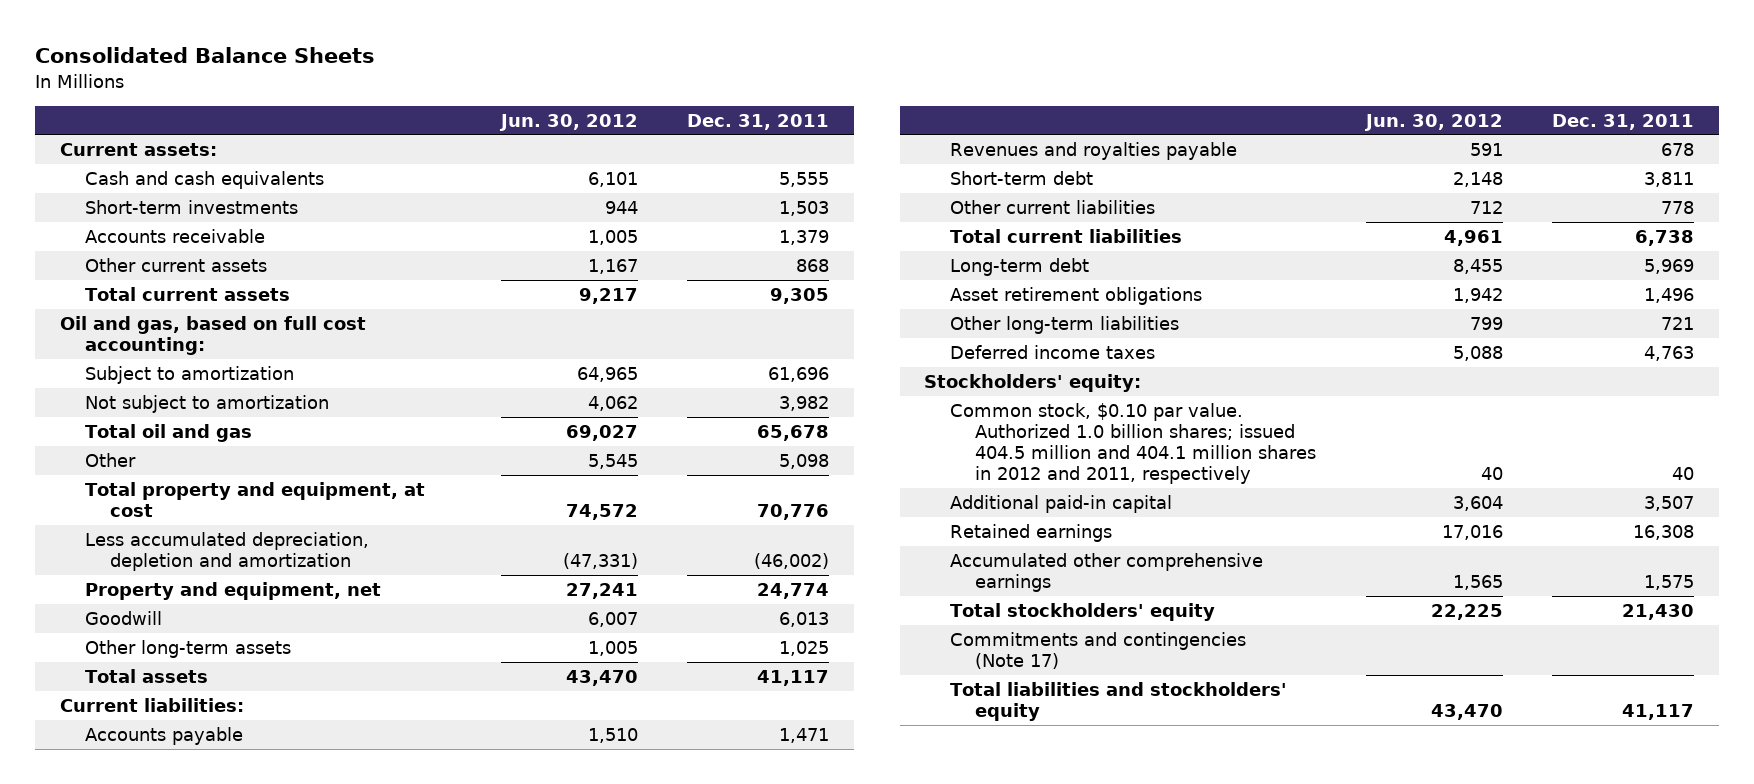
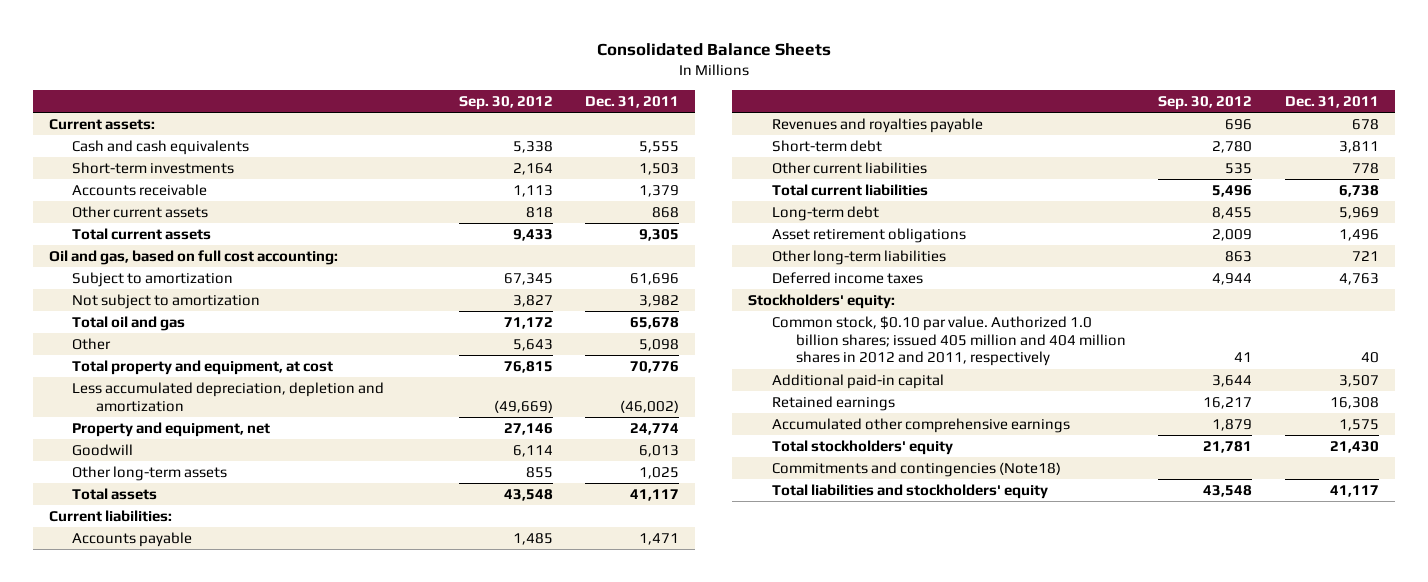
[498,113,638,131] Jun. 30, 2012 -> none
none -> [458,95,553,110] Sep. 30, 2012
[949,402,1317,485] Common stock, $0.10 par value. Authorized 1.0 billion shares; issued 404.5 million and 404.1 million shares in 2012 and 2011, respectively -> [772,315,1126,367] Common stock, $0.10 par value. Authorized 1.0 billion shares; issued 405 million and 404 million shares in 2012 and 2011, respectively
[949,631,1246,670] Commitments and contingencies (Note 17) -> [772,461,1062,477] Commitments and contingencies (Note18)

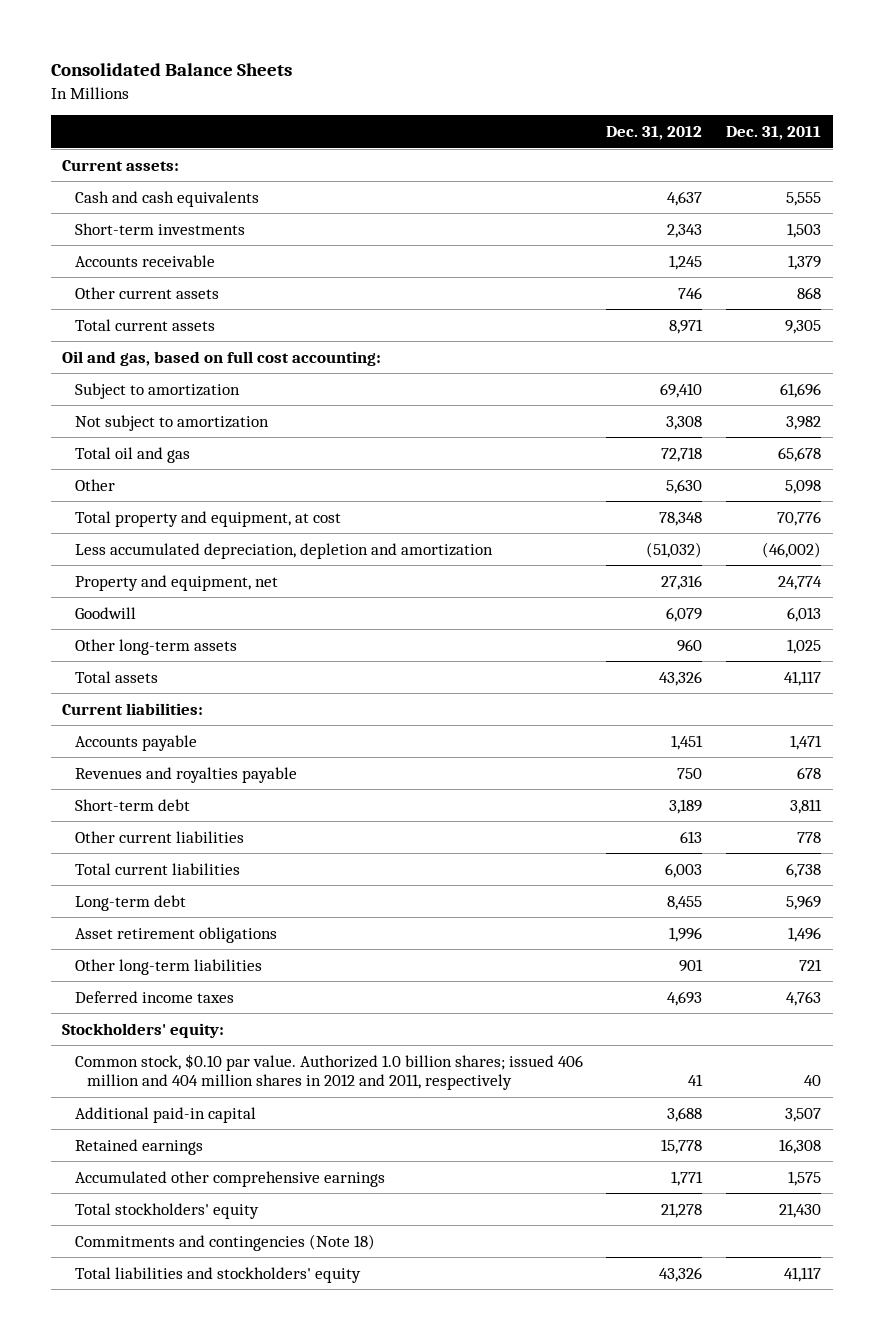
[458,95,553,110] Sep. 30, 2012 -> none
none -> [606,126,703,141] Dec. 31, 2012
[772,315,1126,367] Common stock, $0.10 par value. Authorized 1.0 billion shares; issued 405 million and 404 million shares in 2012 and 2011, respectively -> [74,1053,583,1091] Common stock, $0.10 par value. Authorized 1.0 billion shares; issued 406 million and 404 million shares in 2012 and 2011, respectively
[772,461,1062,477] Commitments and contingencies (Note18) -> [74,1233,375,1251] Commitments and contingencies (Note 18)

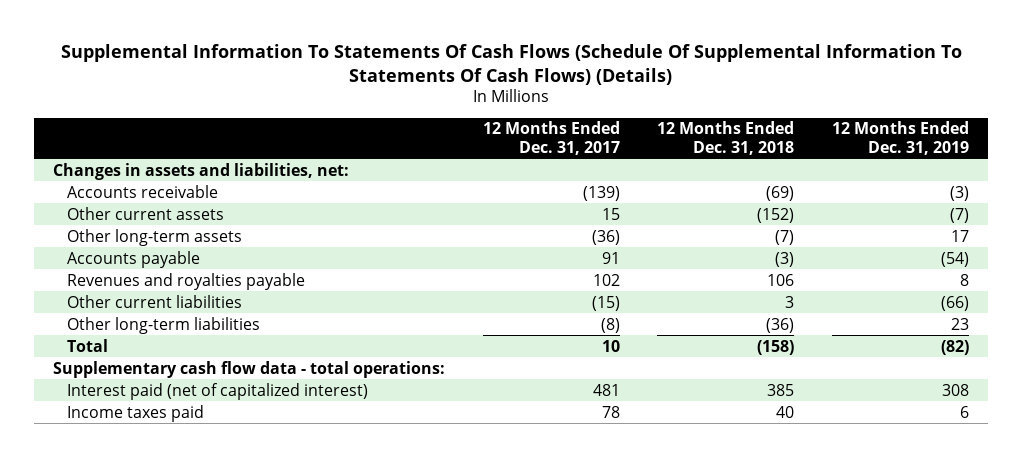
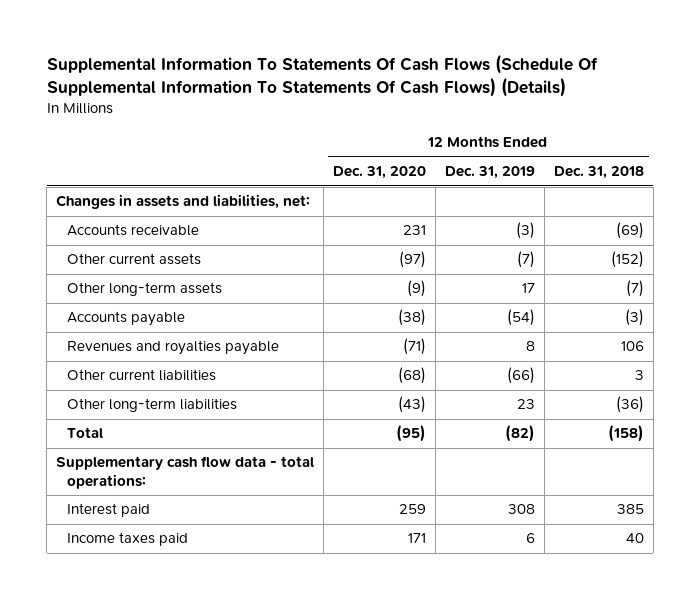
[482,121,620,155] 12 Months Ended Dec. 31, 2017 -> none
none -> [332,166,426,180] Dec. 31, 2020
[67,382,369,400] Interest paid (net of capitalized interest) -> [67,503,151,518] Interest paid

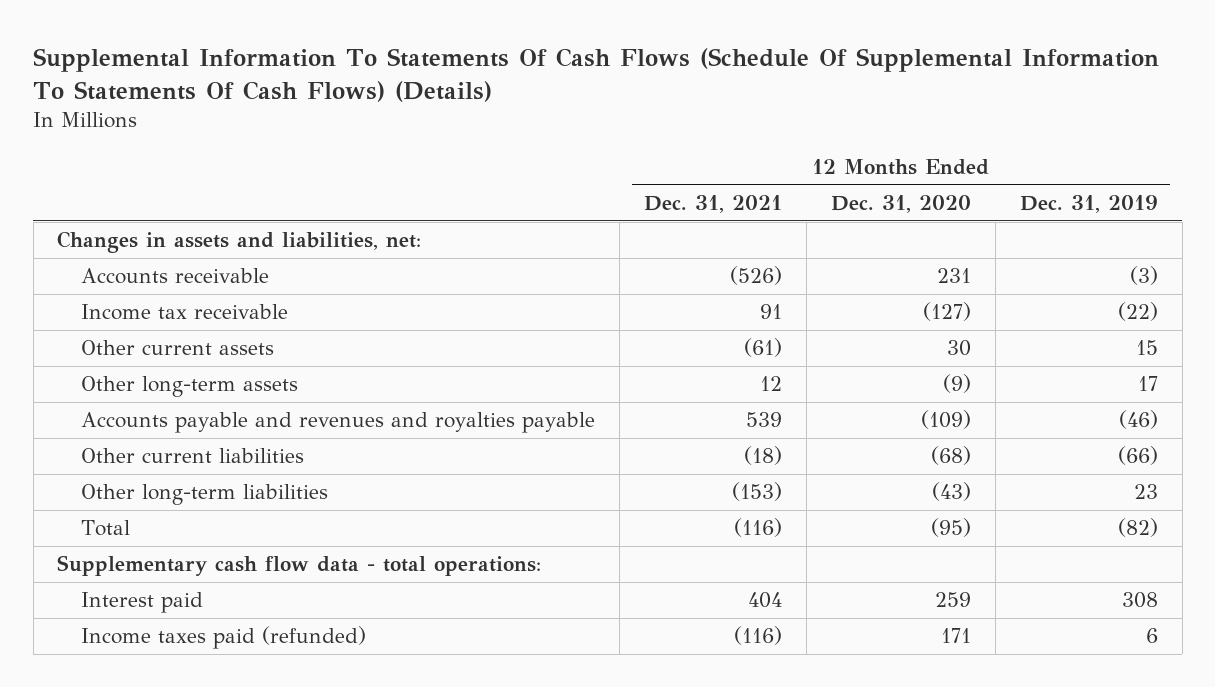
[553,166,644,180] Dec. 31, 2018 -> none
none -> [644,194,783,213] Dec. 31, 2021
none -> [81,304,289,321] Income tax receivable
[398,251,426,269] (97) -> [946,340,971,357] 30
[516,251,535,269] (7) -> [1135,340,1158,356] 15
[67,311,186,327] Accounts payable -> none
[67,340,280,356] Revenues and royalties payable -> [81,412,596,434] Accounts payable and revenues and royalties payable
[402,338,426,356] (71) -> [920,410,971,430] (109)
[525,341,535,352] 8 -> [1118,410,1158,430] (46)
[67,532,189,547] Income taxes paid -> [81,626,367,650] Income taxes paid (refunded)

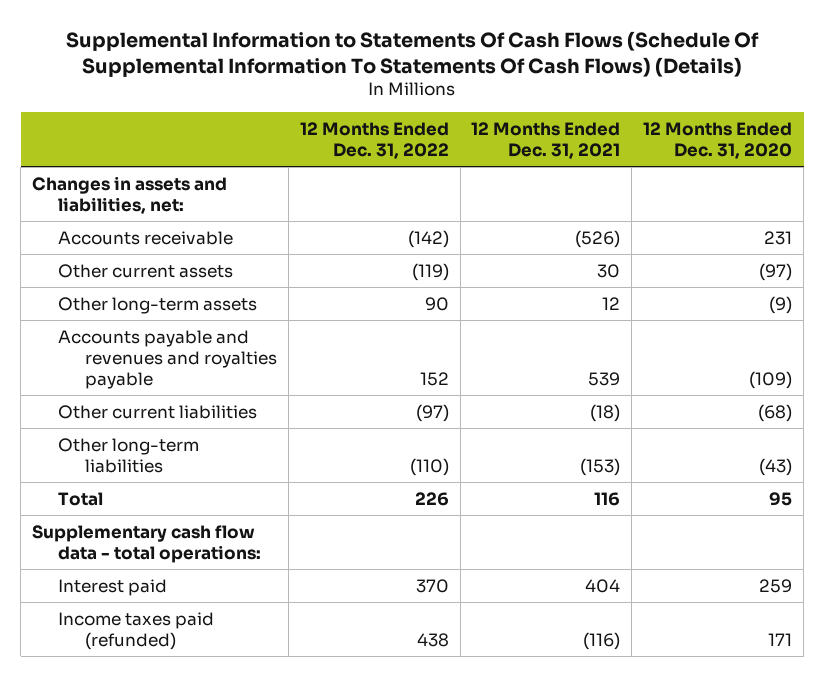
[33,47,1160,102] Supplemental Information To Statements Of Cash Flows (Schedule Of Supplemental Information To Statements Of Cash Flows) (Details) -> [66,30,760,77] Supplemental Information to Statements Of Cash Flows (Schedule Of Supplemental Information To Statements Of Cash Flows) (Details)
[1019,194,1158,213] Dec. 31, 2019 -> none
none -> [299,121,449,159] 12 Months Ended Dec. 31, 2022
[81,304,289,321] Income tax receivable -> none
[744,338,783,358] (61) -> [597,263,621,278] 30
[946,340,971,357] 30 -> [759,262,793,281] (97)
[734,518,783,538] (116) -> [594,491,621,506] 116
[930,518,971,538] (95) -> [769,491,793,506] 95

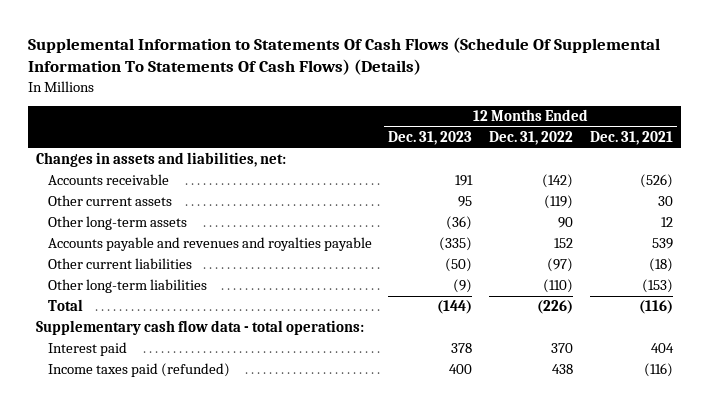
[643,121,793,159] 12 Months Ended Dec. 31, 2020 -> none
none -> [388,131,473,146] Dec. 31, 2023
[414,491,449,506] 226 -> [537,300,574,315] (226)
[594,491,621,506] 116 -> [638,300,673,315] (116)

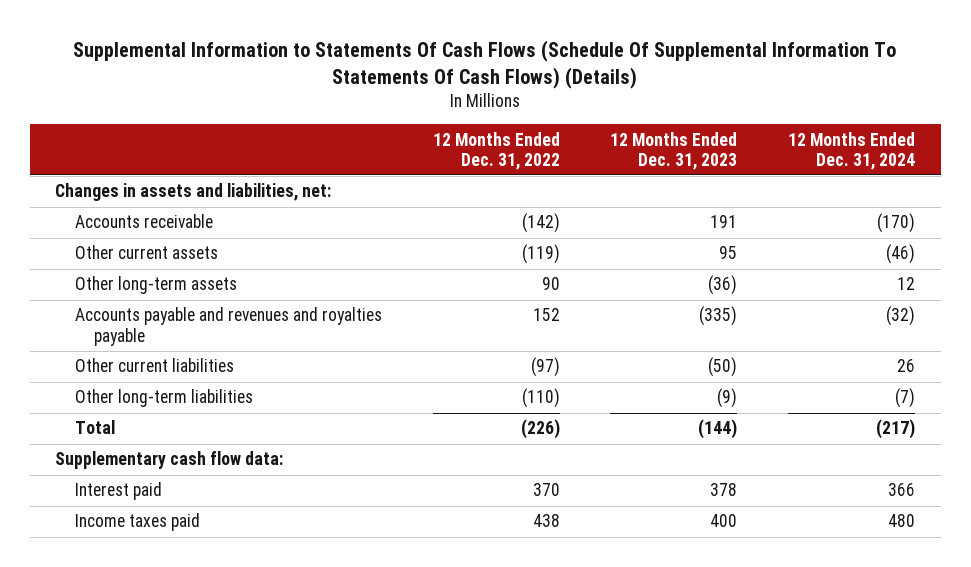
[589,131,673,146] Dec. 31, 2021 -> none
none -> [788,131,916,170] 12 Months Ended Dec. 31, 2024
[36,320,365,336] Supplementary cash flow data - total operations: -> [55,451,284,470] Supplementary cash flow data:
[47,363,230,378] Income taxes paid (refunded) -> [74,513,200,532] Income taxes paid

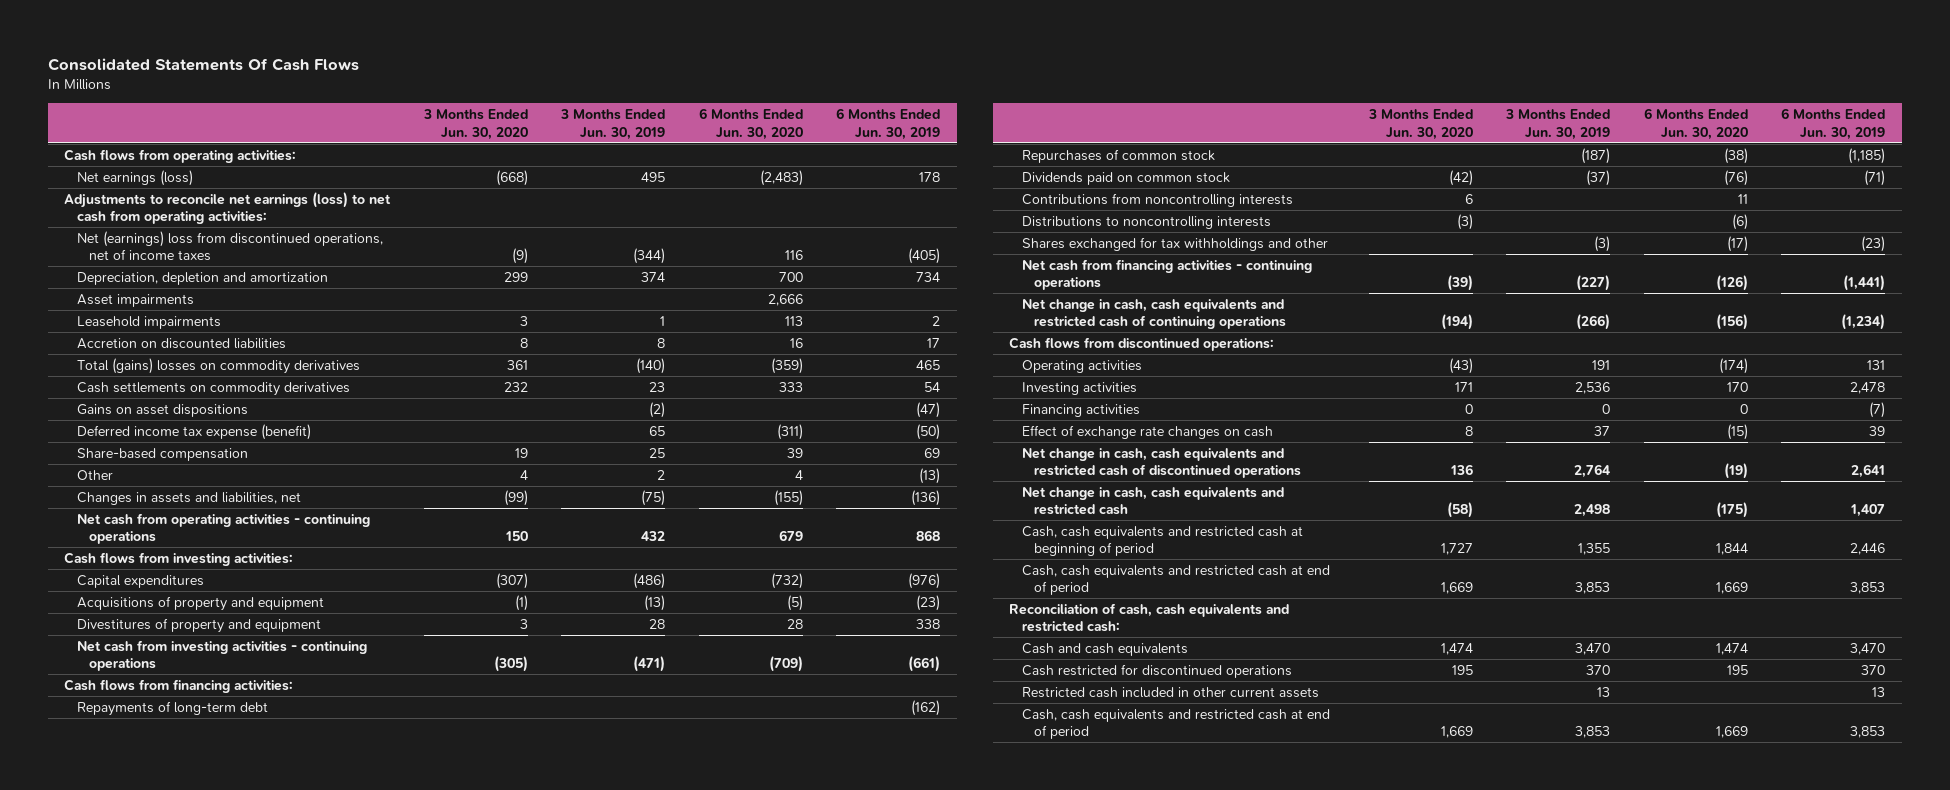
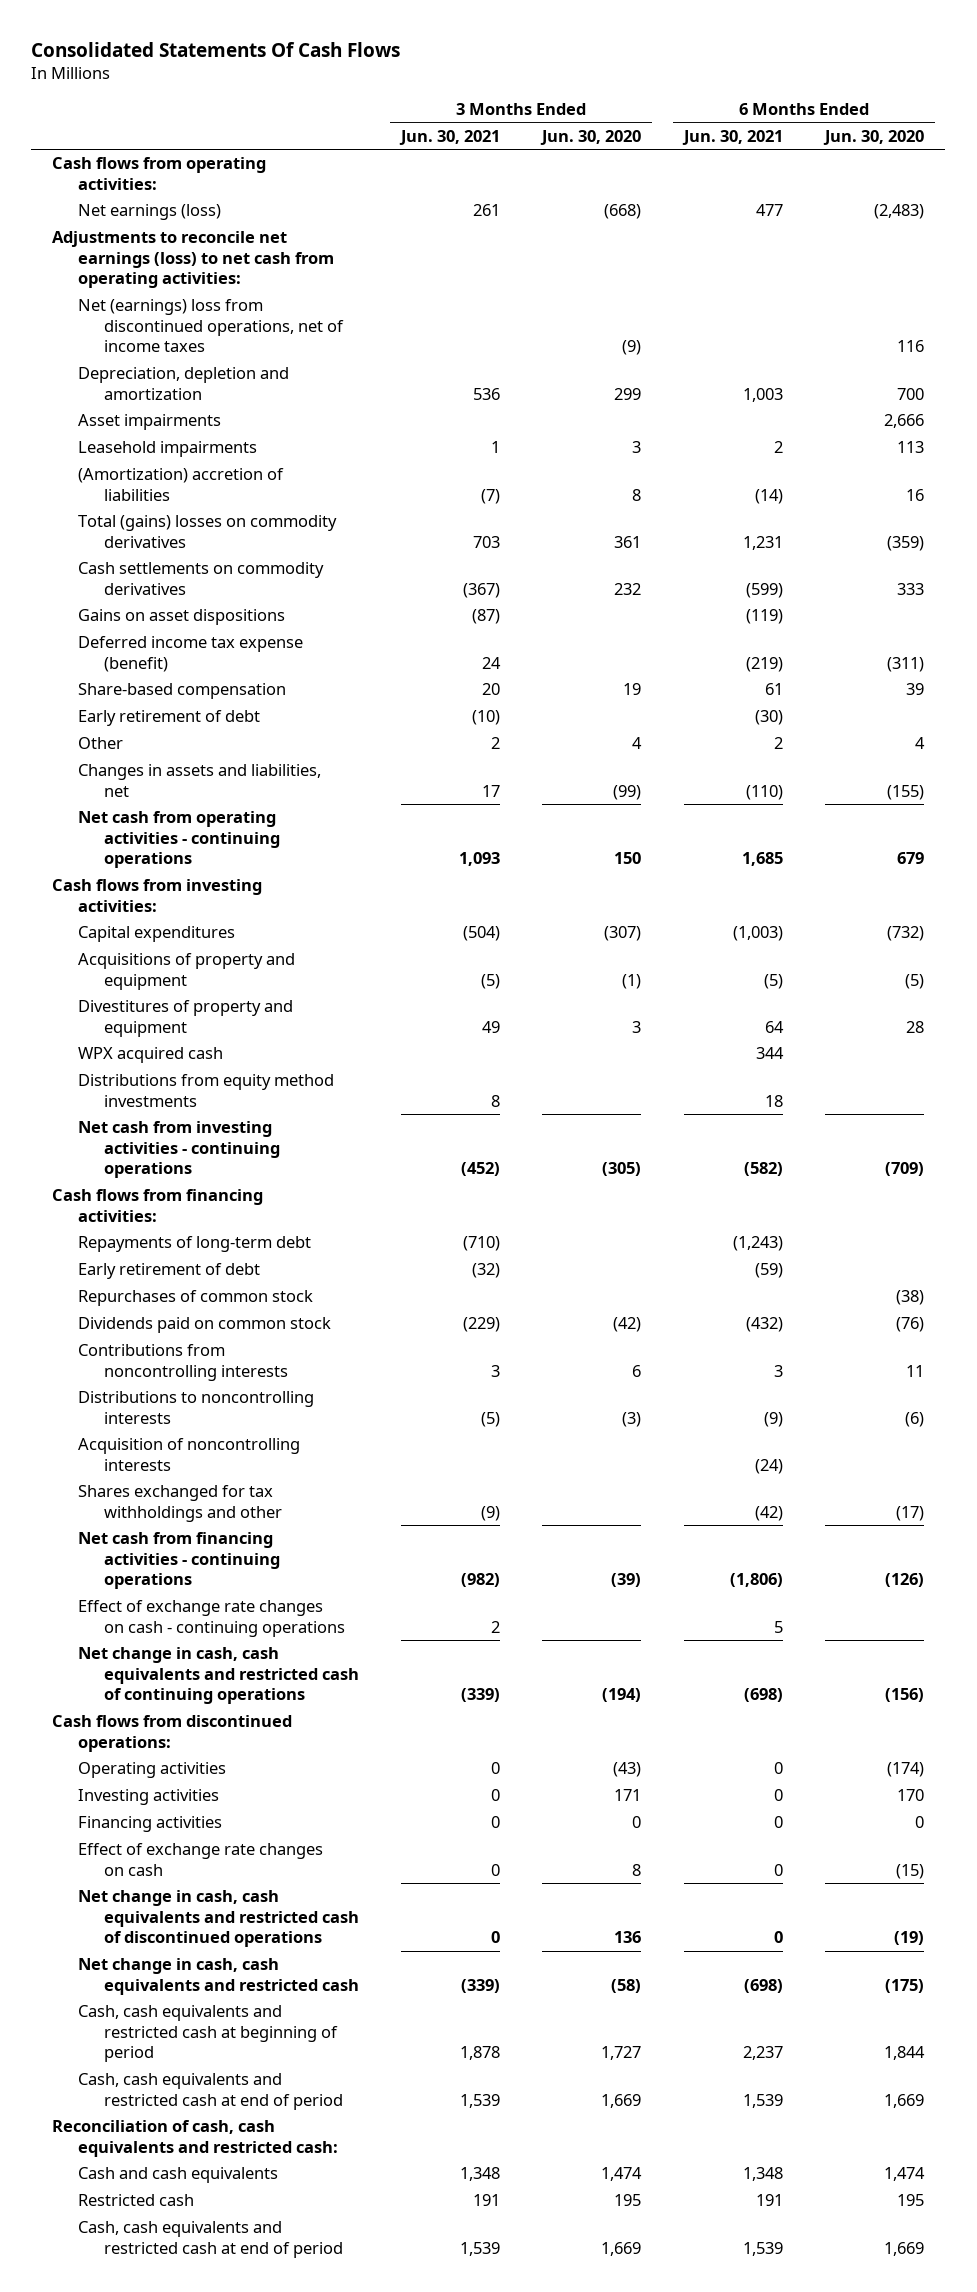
[560,108,666,140] 3 Months Ended Jun. 30, 2019 -> none
[836,107,941,140] 6 Months Ended Jun. 30, 2019 -> none
none -> [399,129,501,145] Jun. 30, 2021
none -> [681,129,783,145] Jun. 30, 2021
[76,337,286,349] Accretion on discounted liabilities -> [78,468,285,501] (Amortization) accretion of liabilities
none -> [78,710,261,727] Early retirement of debt
none -> [78,1047,224,1064] WPX acquired cash
none -> [78,1074,335,1107] Distributions from equity method investments
none -> [78,1263,261,1280] Early retirement of debt
none -> [78,1438,301,1471] Acquisition of noncontrolling interests
none -> [78,1600,345,1637] Effect of exchange rate changes on cash - continuing operations
[1021,686,1319,698] Restricted cash included in other current assets -> none
[1021,663,1292,678] Cash restricted for discontinued operations -> [78,2194,195,2207] Restricted cash

